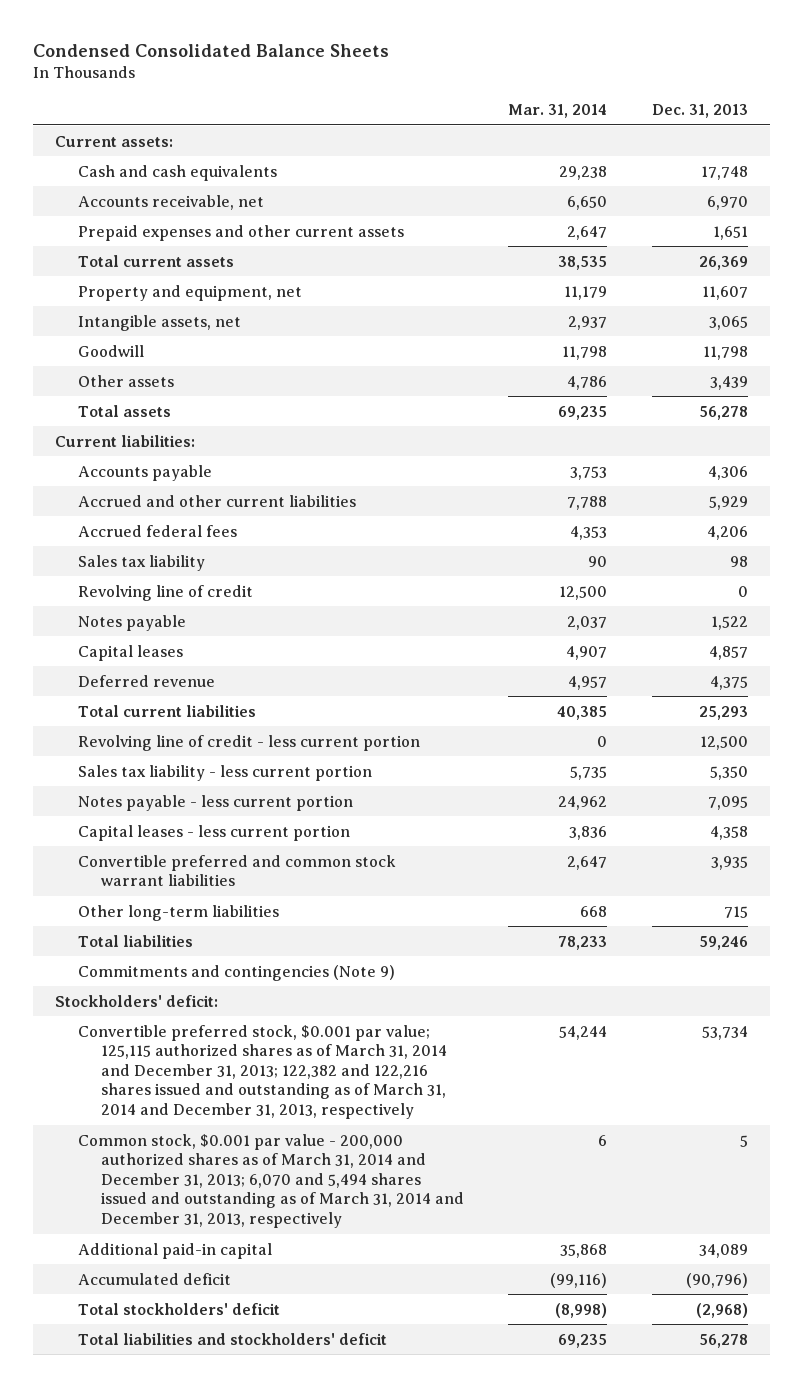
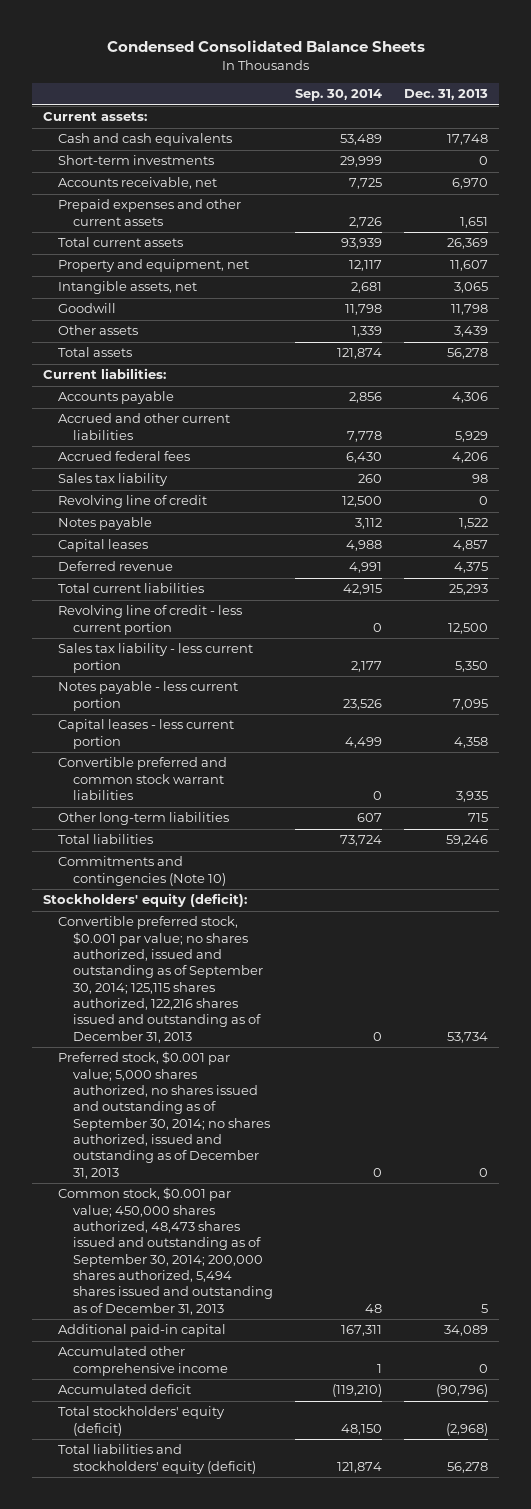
[508,103,608,118] Mar. 31, 2014 -> none
none -> [294,89,382,102] Sep. 30, 2014
none -> [57,155,214,166] Short-term investments
[77,964,395,981] Commitments and contingencies (Note 9) -> [57,856,226,886] Commitments and contingencies (Note 10)
[54,994,218,1007] Stockholders' deficit: -> [43,893,248,908] Stockholders' equity (deficit):
none -> [57,916,263,1043] Convertible preferred stock, $0.001 par value; no shares authorized, issued and outstanding as of September 30, 2014; 125,115 shares authorized, 122,216 shares issued and outstanding as of December 31, 2013
[77,1024,448,1119] Convertible preferred stock, $0.001 par value; 125,115 authorized shares as of March 31, 2014 and December 31, 2013; 122,382 and 122,216 shares issued and outstanding as of March 31, 2014 and December 31, 2013, respectively -> [57,1051,270,1179] Preferred stock, $0.001 par value; 5,000 shares authorized, no shares issued and outstanding as of September 30, 2014; no shares authorized, issued and outstanding as of December 31, 2013
[701,1025,748,1040] 53,734 -> [479,1167,489,1177] 0
[77,1133,465,1228] Common stock, $0.001 par value - 200,000 authorized shares as of March 31, 2014 and December 31, 2013; 6,070 and 5,494 shares issued and outstanding as of March 31, 2014 and December 31, 2013, respectively -> [57,1187,273,1315] Common stock, $0.001 par value; 450,000 shares authorized, 48,473 shares issued and outstanding as of September 30, 2014; 200,000 shares authorized, 5,494 shares issued and outstanding as of December 31, 2013
none -> [57,1346,228,1376] Accumulated other comprehensive income
[77,1302,280,1315] Total stockholders' deficit -> [57,1406,225,1436] Total stockholders' equity (deficit)
[77,1332,387,1345] Total liabilities and stockholders' deficit -> [57,1444,256,1474] Total liabilities and stockholders' equity (deficit)

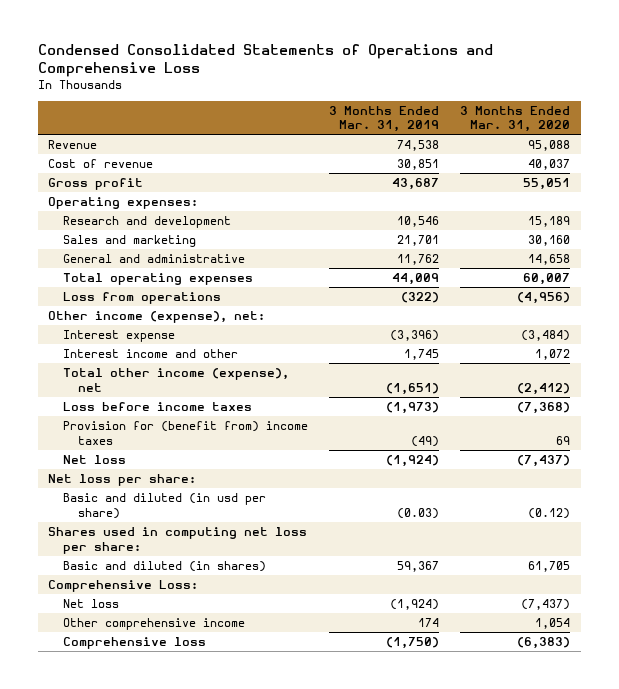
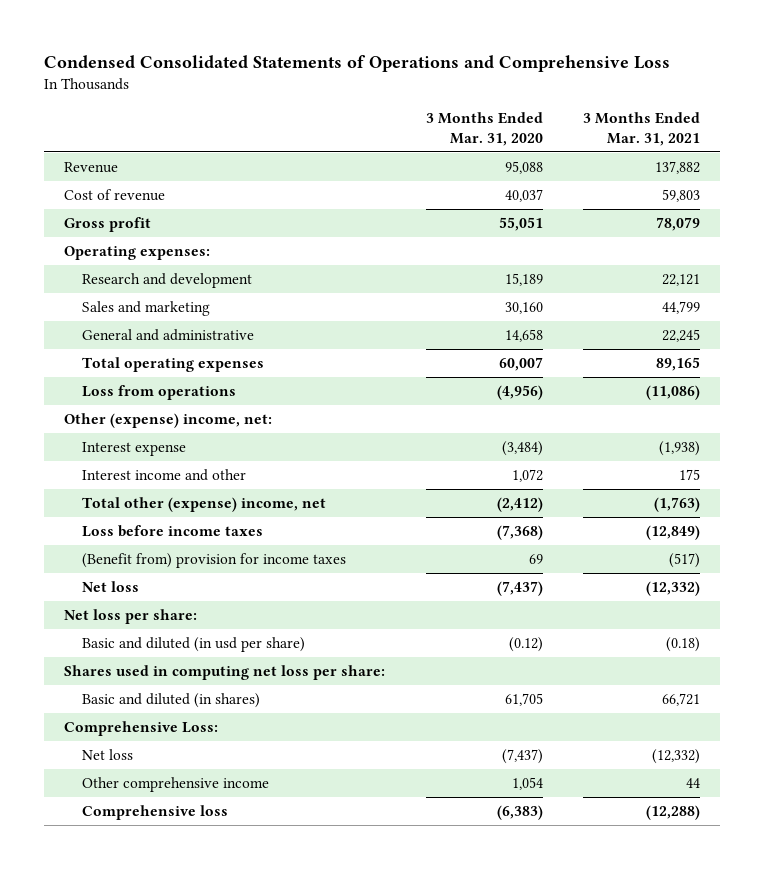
[329,105,440,133] 3 Months Ended Mar. 31, 2019 -> none
none -> [582,112,700,146] 3 Months Ended Mar. 31, 2021
[48,311,266,324] Other income (expense), net: -> [64,412,273,428] Other (expense) income, net:
[63,368,290,392] Total other income (expense), net -> [82,496,327,512] Total other (expense) income, net
[63,421,309,445] Provision for (benefit from) income taxes -> [82,552,347,568] (Benefit from) provision for income taxes

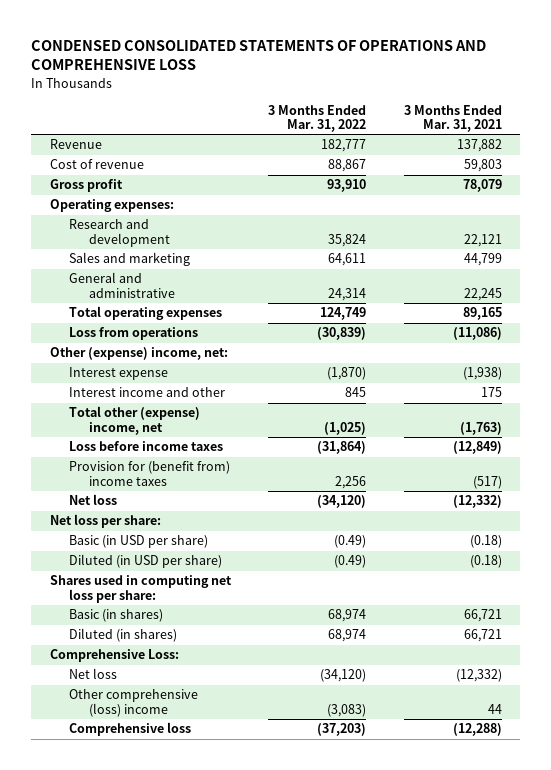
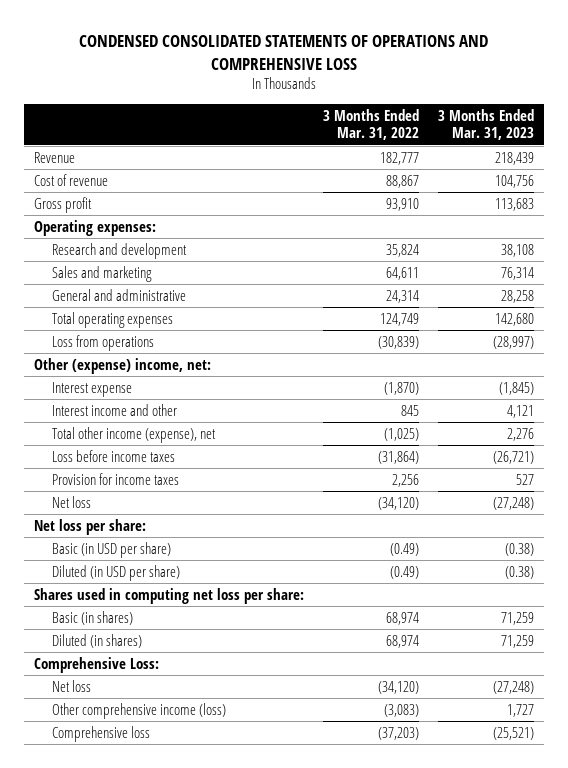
[403,104,502,133] 3 Months Ended Mar. 31, 2021 -> none
none -> [438,108,535,141] 3 Months Ended Mar. 31, 2023
[69,406,201,436] Total other (expense) income, net -> [52,426,217,443] Total other income (expense), net
[69,461,231,487] Provision for (benefit from) income taxes -> [52,472,180,485] Provision for income taxes
[69,689,199,718] Other comprehensive (loss) income -> [52,702,227,719] Other comprehensive income (loss)

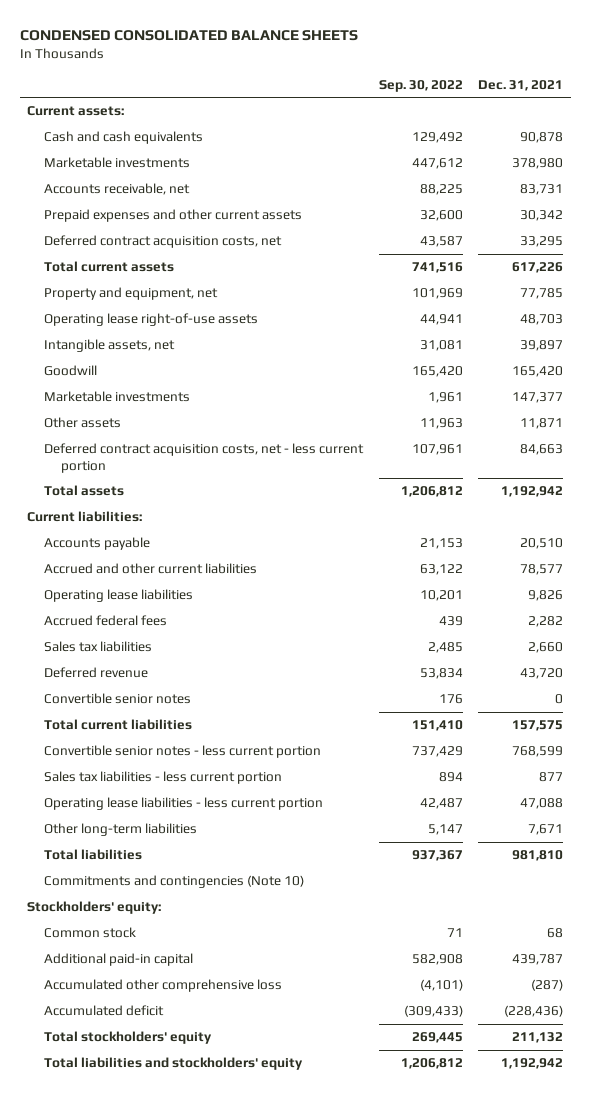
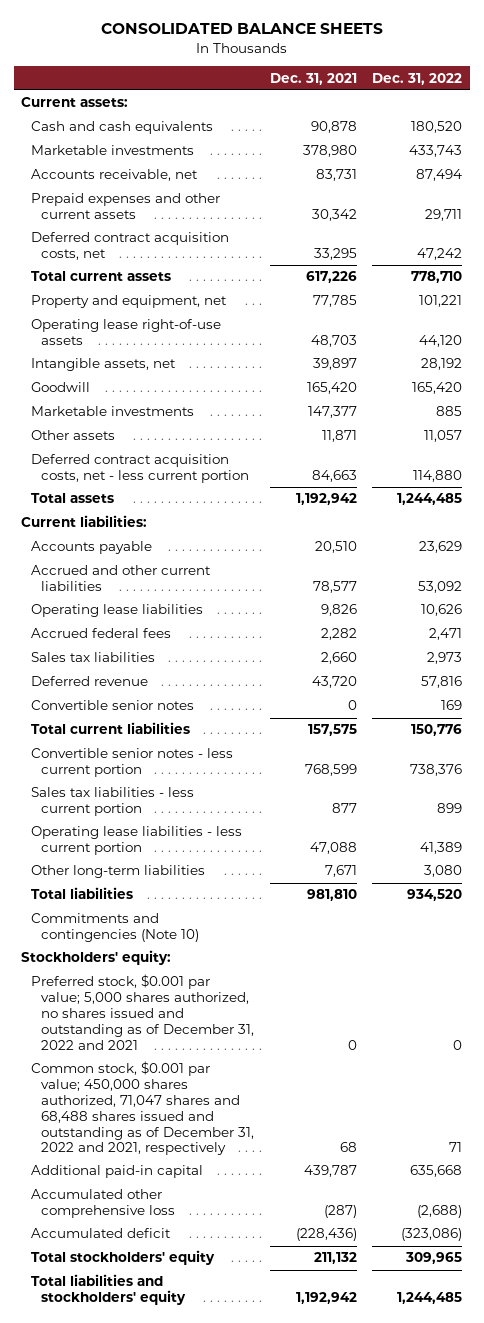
[19,30,358,42] CONDENSED CONSOLIDATED BALANCE SHEETS -> [100,23,383,35] CONSOLIDATED BALANCE SHEETS
[378,79,463,92] Sep. 30, 2022 -> none
none -> [372,72,463,85] Dec. 31, 2022
none -> [31,974,255,1050] Preferred stock, $0.001 par value; 5,000 shares authorized, no shares issued and outstanding as of December 31, 2022 and 2021
[44,927,137,939] Common stock -> [31,1061,255,1156] Common stock, $0.001 par value; 450,000 shares authorized, 71,047 shares and 68,488 shares issued and outstanding as of December 31, 2022 and 2021, respectively

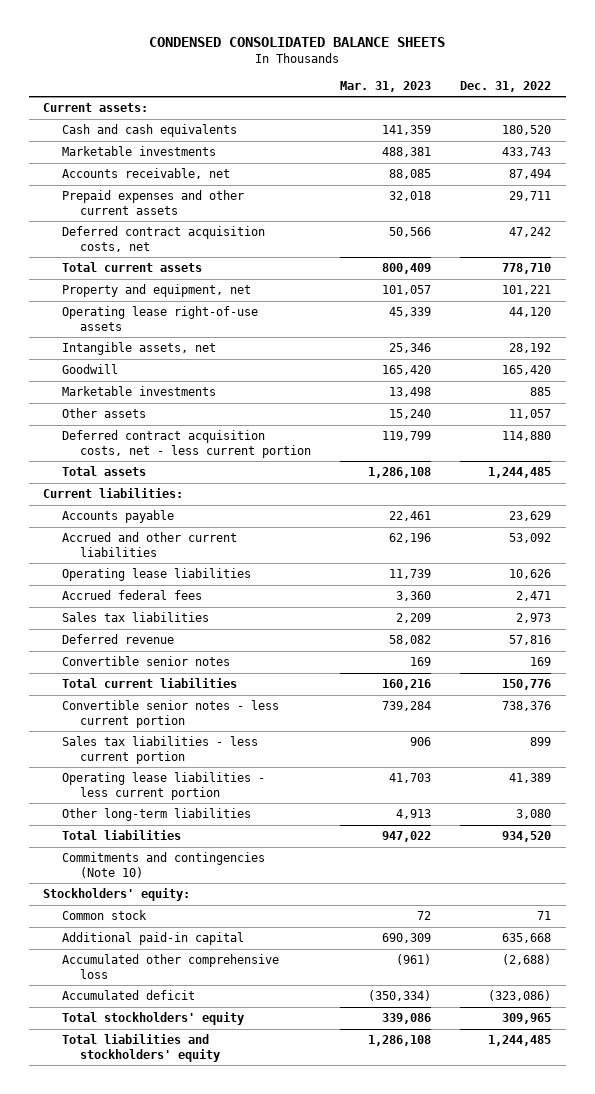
[100,23,383,35] CONSOLIDATED BALANCE SHEETS -> [149,37,446,48] CONDENSED CONSOLIDATED BALANCE SHEETS
[269,72,357,85] Dec. 31, 2021 -> none
none -> [340,80,432,92] Mar. 31, 2023
[31,974,255,1050] Preferred stock, $0.001 par value; 5,000 shares authorized, no shares issued and outstanding as of December 31, 2022 and 2021 -> none
[31,1061,255,1156] Common stock, $0.001 par value; 450,000 shares authorized, 71,047 shares and 68,488 shares issued and outstanding as of December 31, 2022 and 2021, respectively -> [61,910,147,921] Common stock

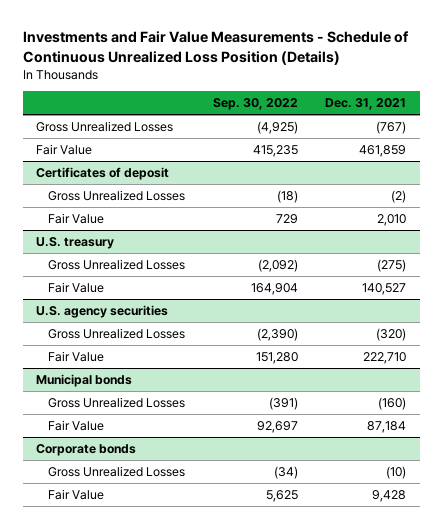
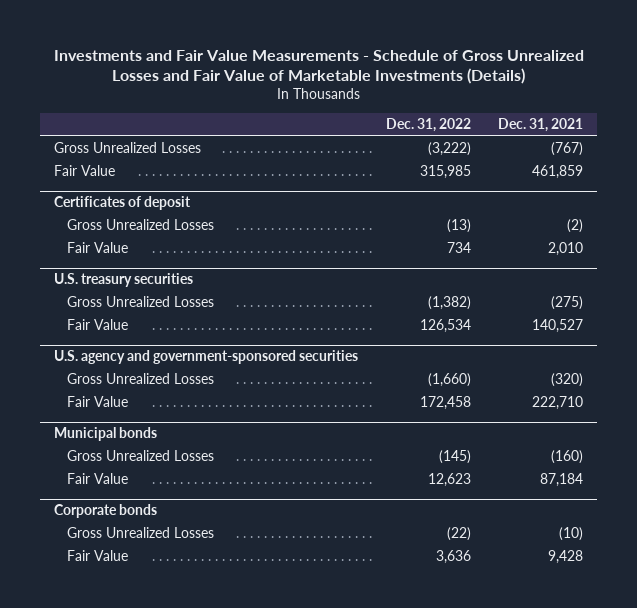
[22,31,409,65] Investments and Fair Value Measurements - Schedule of Continuous Unrealized Loss Position (Details) -> [53,49,584,85] Investments and Fair Value Measurements - Schedule of Gross Unrealized Losses and Fair Value of Marketable Investments (Details)
[212,98,298,111] Sep. 30, 2022 -> none
none -> [385,118,471,133] Dec. 31, 2022
[36,236,115,249] U.S. treasury -> [53,273,193,288] U.S. treasury securities
[36,304,169,318] U.S. agency securities -> [53,350,358,365] U.S. agency and government-sponsored securities

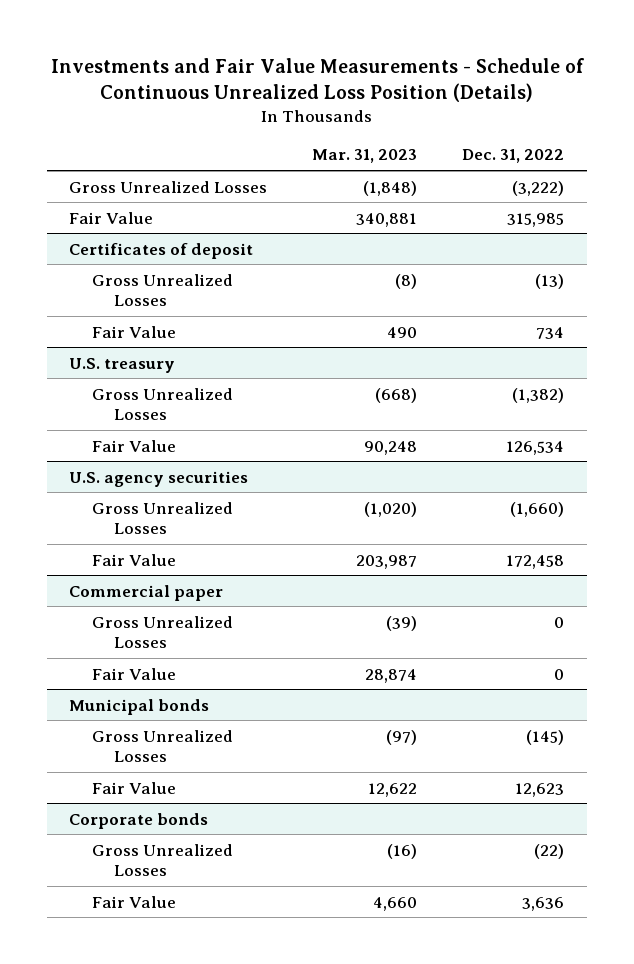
[53,49,584,85] Investments and Fair Value Measurements - Schedule of Gross Unrealized Losses and Fair Value of Marketable Investments (Details) -> [50,58,584,103] Investments and Fair Value Measurements - Schedule of Continuous Unrealized Loss Position (Details)
[498,118,584,133] Dec. 31, 2021 -> none
none -> [312,149,418,164] Mar. 31, 2023
[53,273,193,288] U.S. treasury securities -> [69,357,176,373] U.S. treasury
[53,350,358,365] U.S. agency and government-sponsored securities -> [69,470,249,487] U.S. agency securities
none -> [69,584,224,601] Commercial paper
none -> [91,615,233,649] Gross Unrealized Losses
none -> [91,667,176,680] Fair Value

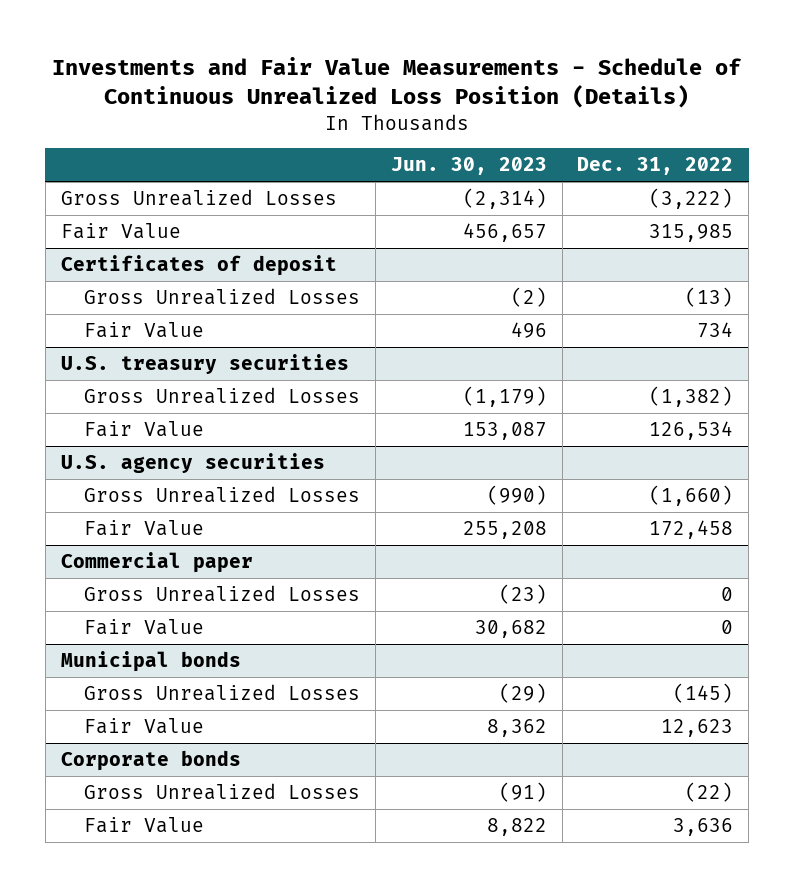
[312,149,418,164] Mar. 31, 2023 -> none
none -> [390,157,547,176] Jun. 30, 2023
[69,357,176,373] U.S. treasury -> [60,353,349,374] U.S. treasury securities

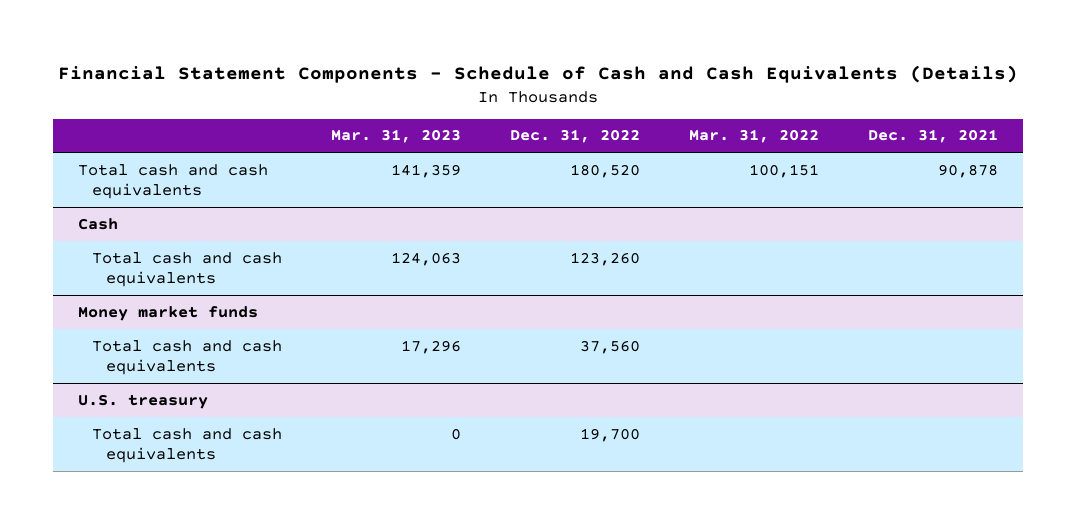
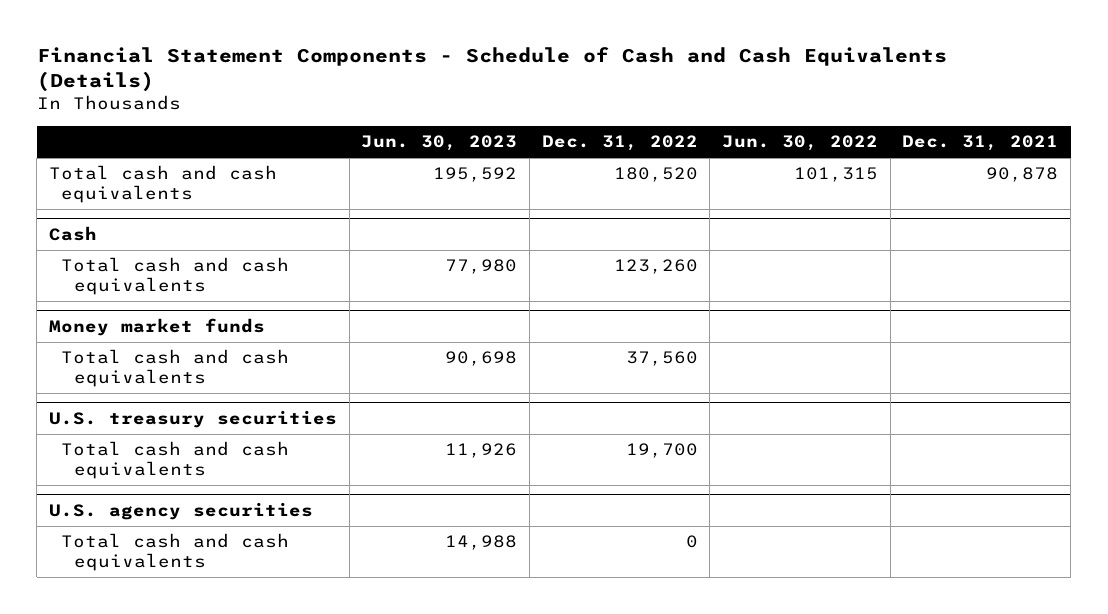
[330,129,461,144] Mar. 31, 2023 -> none
[688,129,819,144] Mar. 31, 2022 -> none
none -> [361,135,518,152] Jun. 30, 2023
none -> [722,135,879,152] Jun. 30, 2022
[77,393,208,409] U.S. treasury -> [49,410,338,429] U.S. treasury securities
none -> [49,502,314,521] U.S. agency securities
none -> [61,533,290,571] Total cash and cash equivalents

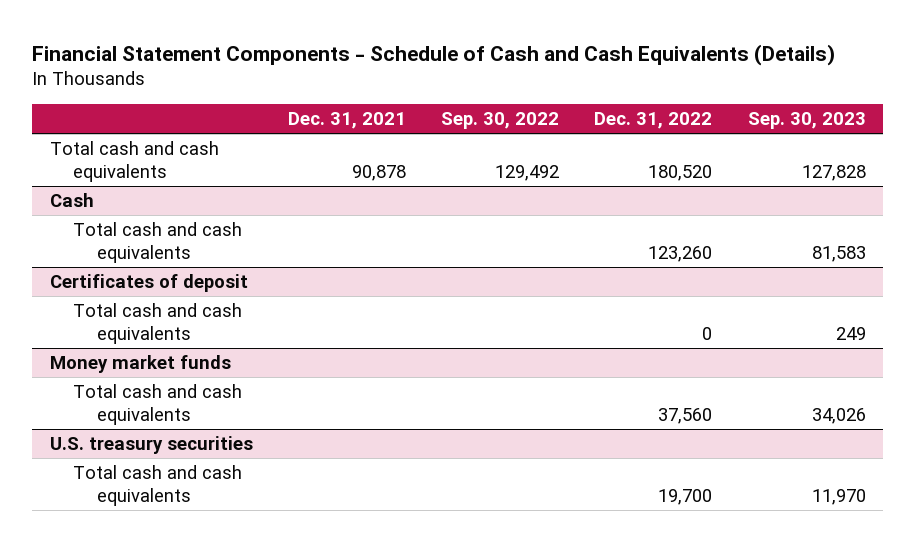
[361,135,518,152] Jun. 30, 2023 -> none
[722,135,879,152] Jun. 30, 2022 -> none
none -> [441,112,560,130] Sep. 30, 2022
none -> [747,112,866,130] Sep. 30, 2023
none -> [49,274,248,293] Certificates of deposit
none -> [73,303,243,345] Total cash and cash equivalents
[49,502,314,521] U.S. agency securities -> none
[61,533,290,571] Total cash and cash equivalents -> none

